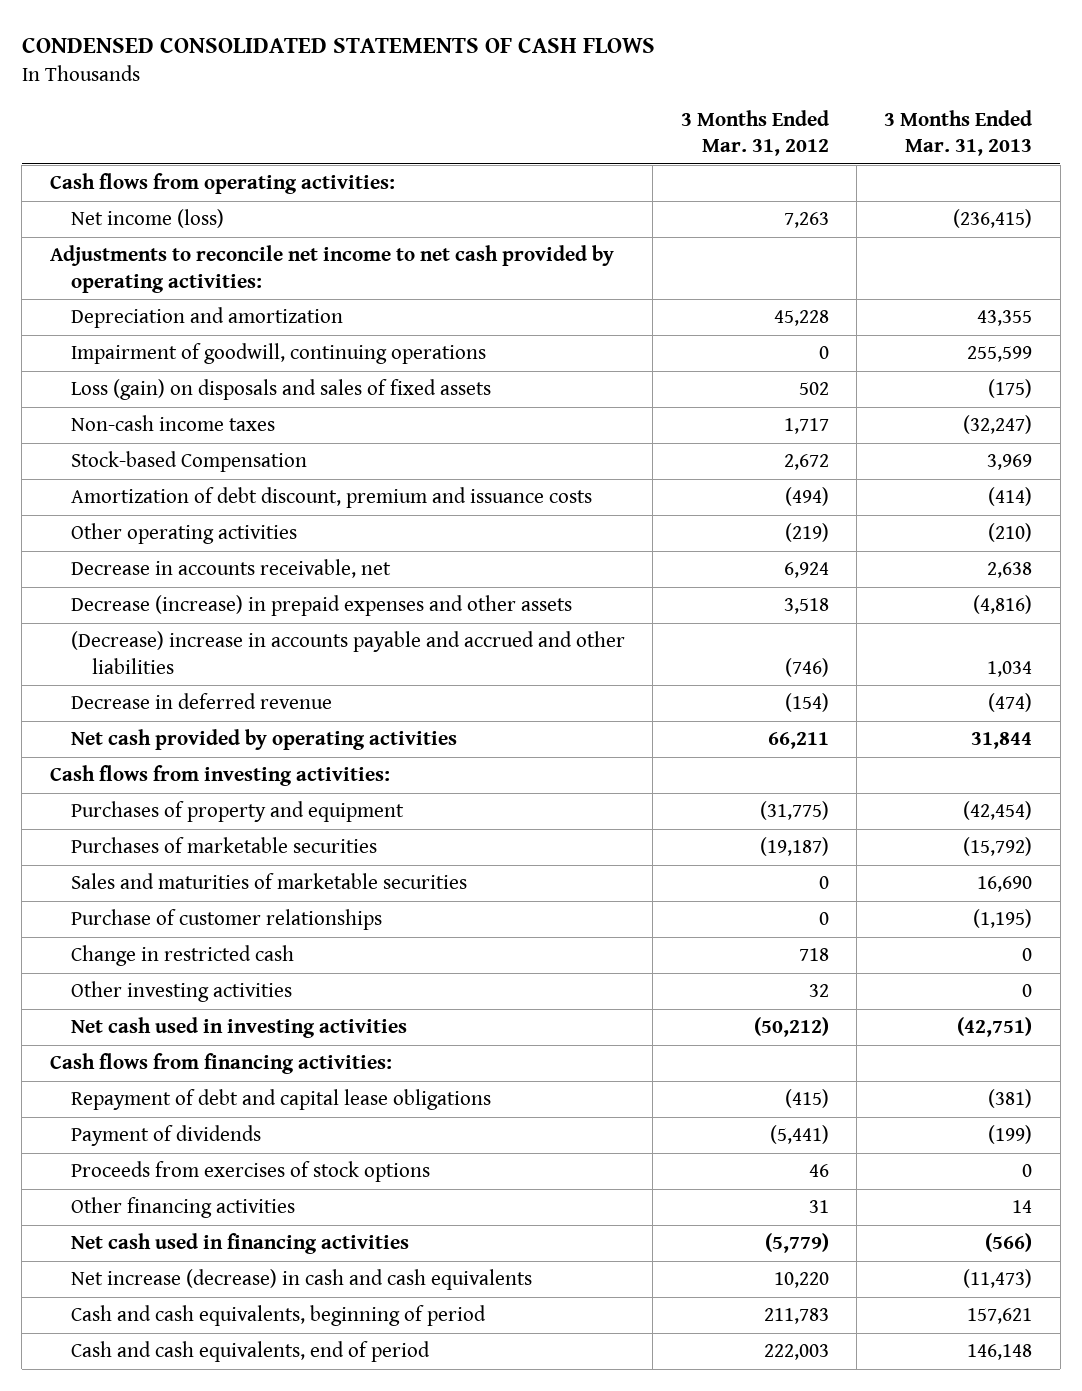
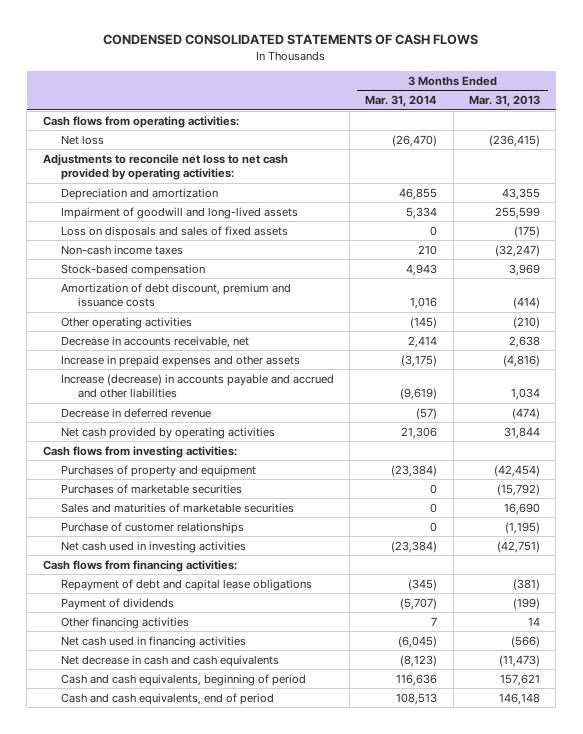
[680,109,829,157] 3 Months Ended Mar. 31, 2012 -> none
none -> [365,95,438,108] Mar. 31, 2014
[70,209,224,229] Net income (loss) -> [60,134,104,145] Net loss
[49,245,614,293] Adjustments to reconcile net income to net cash provided by operating activities: -> [42,153,288,181] Adjustments to reconcile net loss to net cash provided by operating activities:
[70,343,486,365] Impairment of goodwill, continuing operations -> [60,206,298,219] Impairment of goodwill and long-lived assets
[70,379,491,401] Loss (gain) on disposals and sales of fixed assets -> [60,225,288,238] Loss on disposals and sales of fixed assets
[70,451,307,473] Stock-based Compensation -> [60,263,205,276] Stock-based compensation
[70,595,572,617] Decrease (increase) in prepaid expenses and other assets -> [60,354,300,367] Increase in prepaid expenses and other assets
[70,631,625,674] (Decrease) increase in accounts payable and accrued and other liabilities -> [60,373,334,399] Increase (decrease) in accounts payable and accrued and other liabilities
[70,945,294,967] Change in restricted cash -> none
[70,981,292,1003] Other investing activities -> none
[70,1161,430,1183] Proceeds from exercises of stock options -> none
[70,1269,532,1291] Net increase (decrease) in cash and cash equivalents -> [60,654,279,667] Net decrease in cash and cash equivalents

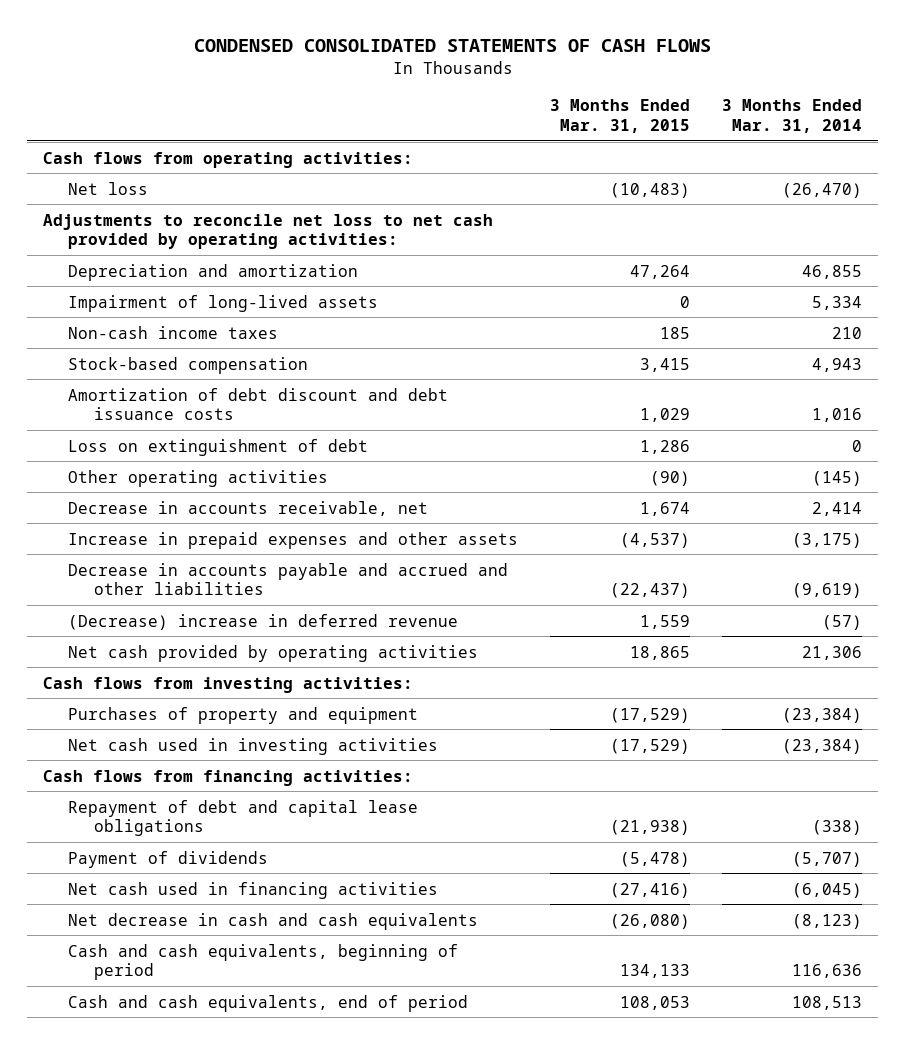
[468,95,540,108] Mar. 31, 2013 -> none
none -> [550,99,691,133] 3 Months Ended Mar. 31, 2015
[60,225,288,238] Loss on disposals and sales of fixed assets -> none
[60,206,298,219] Impairment of goodwill and long-lived assets -> [68,294,379,312] Impairment of long-lived assets
[60,282,291,308] Amortization of debt discount, premium and issuance costs -> [68,387,449,420] Amortization of debt discount and debt issuance costs
none -> [68,438,369,456] Loss on extinguishment of debt
[60,373,334,399] Increase (decrease) in accounts payable and accrued and other liabilities -> [68,562,509,595] Decrease in accounts payable and accrued and other liabilities
[60,407,211,418] Decrease in deferred revenue -> [68,613,459,630] (Decrease) increase in deferred revenue
[60,483,242,494] Purchases of marketable securities -> none
[60,502,294,513] Sales and maturities of marketable securities -> none
[60,521,244,534] Purchase of customer relationships -> none
[408,578,438,591] (345) -> [812,819,863,835] (338)
[60,616,189,629] Other financing activities -> none

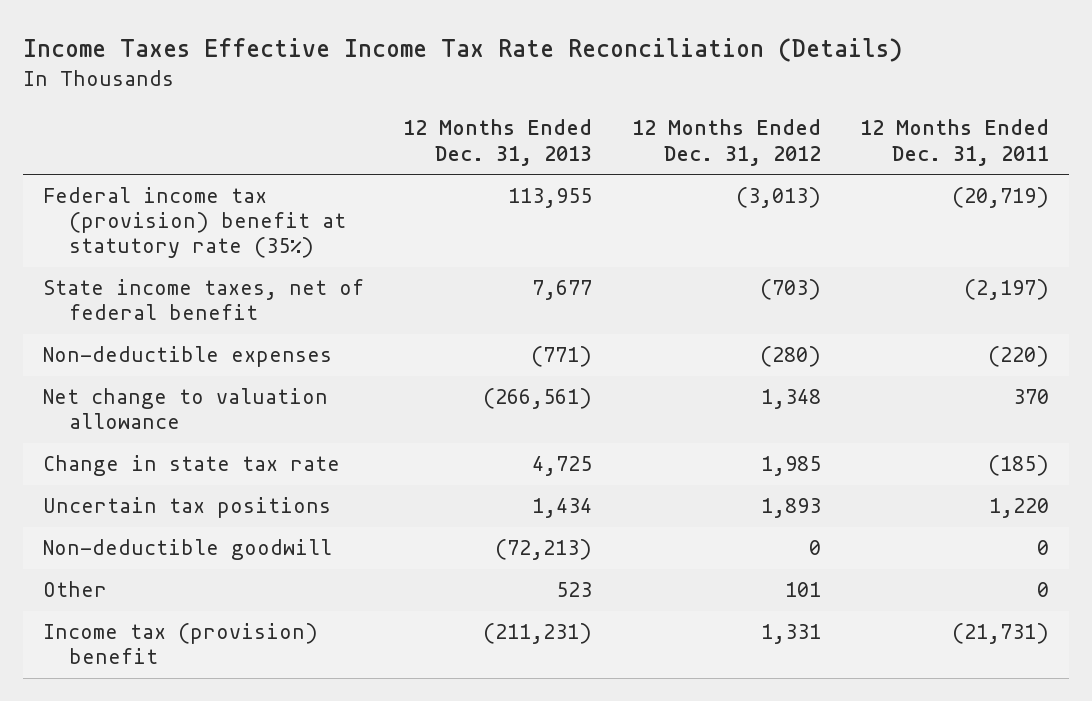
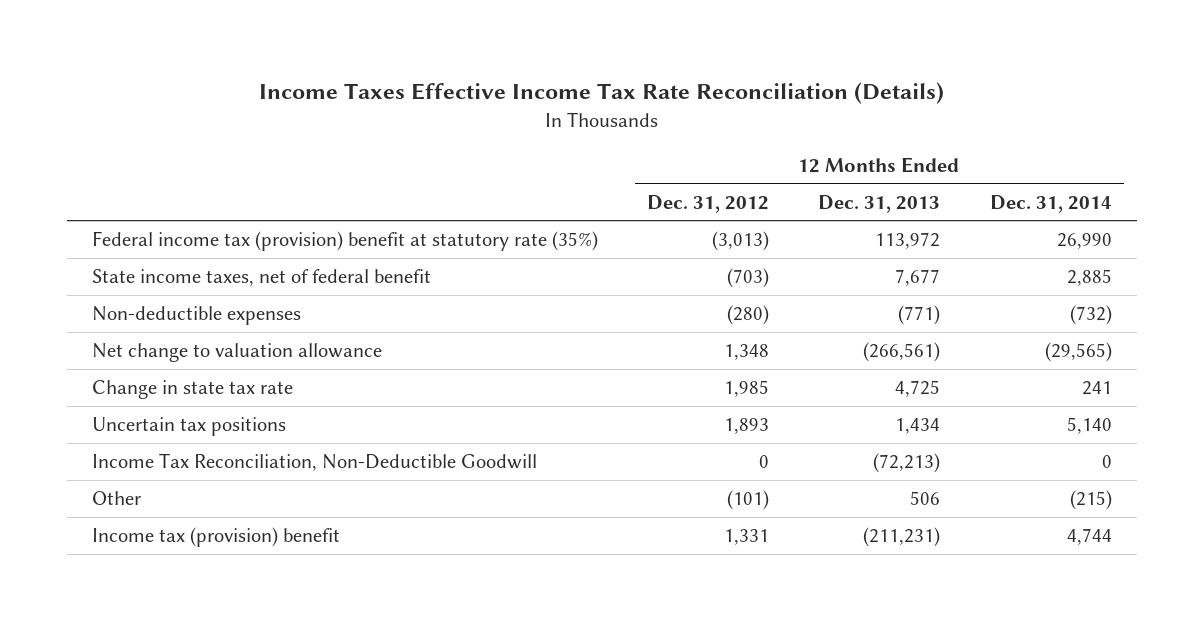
[859,119,1049,166] 12 Months Ended Dec. 31, 2011 -> none
none -> [989,194,1112,213] Dec. 31, 2014
[508,188,593,209] 113,955 -> [875,231,941,249] 113,972
[43,539,333,561] Non-deductible goodwill -> [91,452,537,471] Income Tax Reconciliation, Non-Deductible Goodwill
[556,582,593,598] 523 -> [910,490,941,505] 506
[784,582,821,598] 101 -> [727,489,770,510] (101)

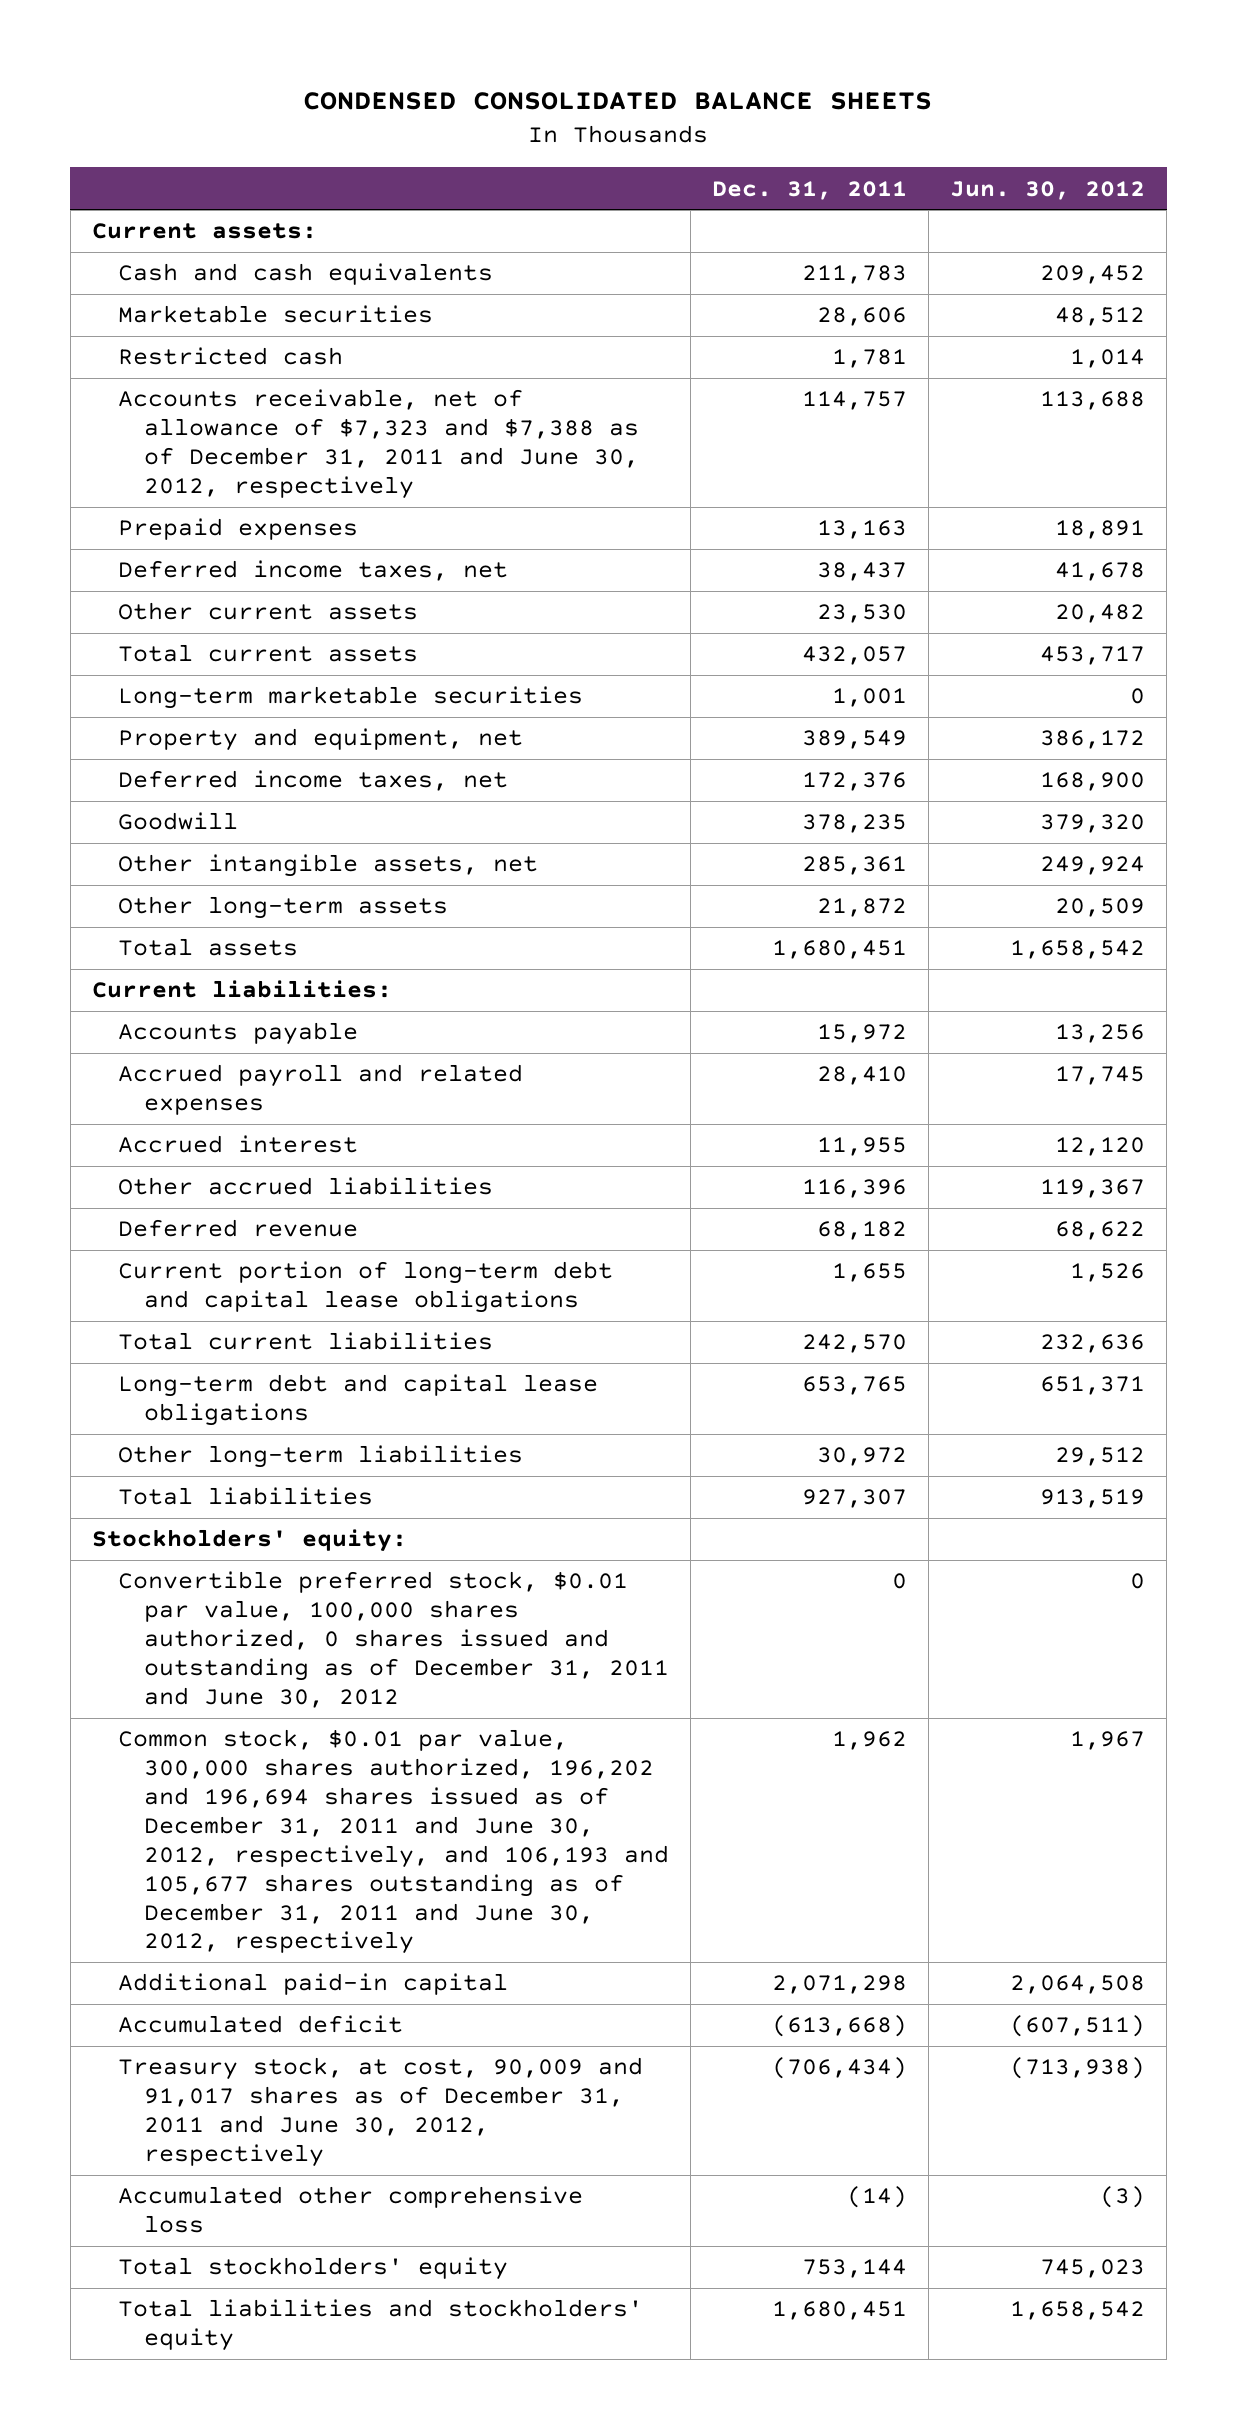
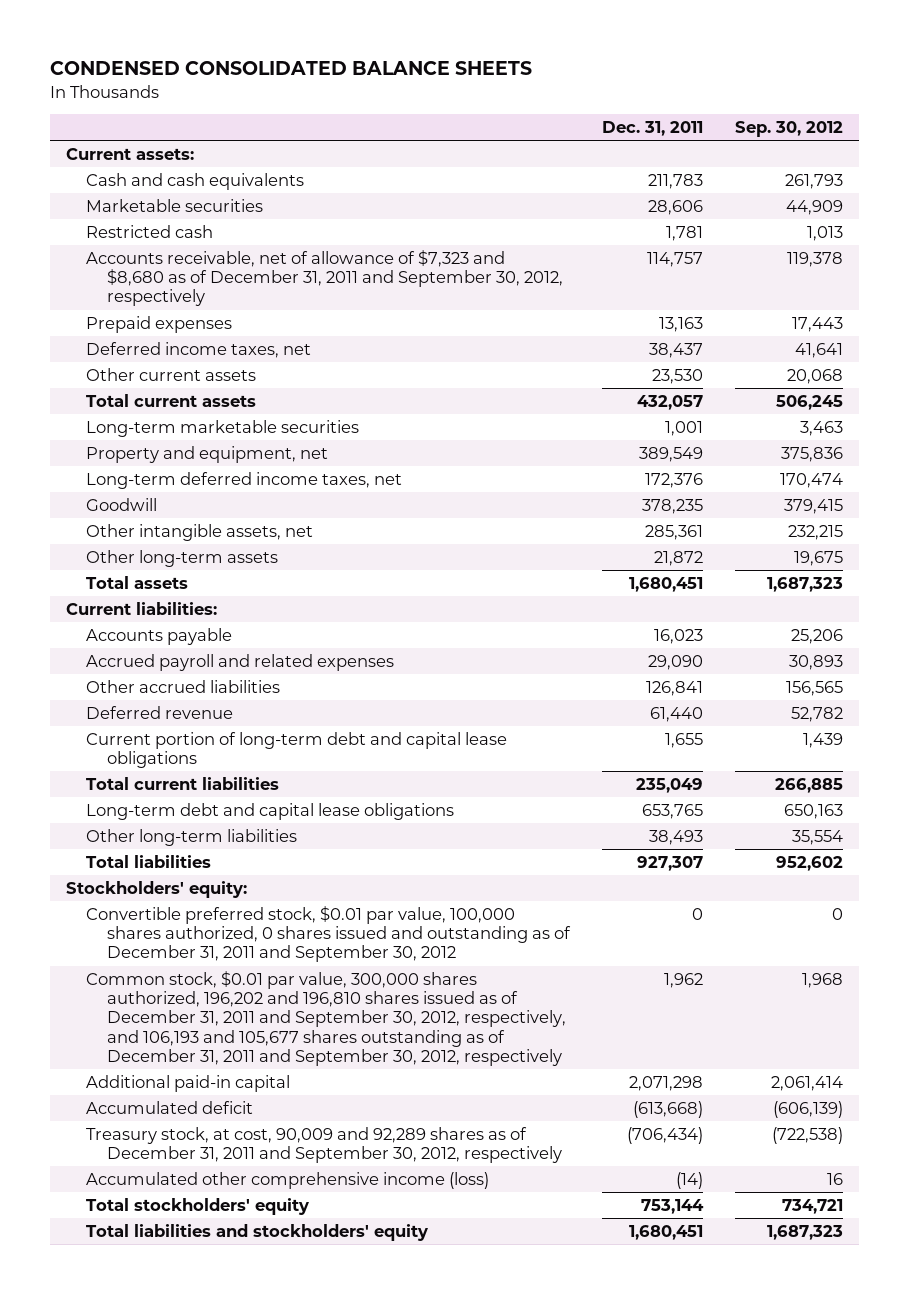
[950,180,1146,200] Jun. 30, 2012 -> none
none -> [735,120,844,137] Sep. 30, 2012
[118,389,640,499] Accounts receivable, net of allowance of $7,323 and $7,388 as of December 31, 2011 and June 30, 2012, respectively -> [86,249,564,307] Accounts receivable, net of allowance of $7,323 and $8,680 as of December 31, 2011 and September 30, 2012, respectively
[118,770,509,792] Deferred income taxes, net -> [86,471,403,489] Long-term deferred income taxes, net
[118,1135,359,1154] Accrued interest -> none
[817,1024,908,1044] 15,972 -> [654,628,704,644] 16,023
[817,1066,908,1086] 28,410 -> [648,654,704,670] 29,090
[802,1179,908,1199] 116,396 -> [646,680,704,696] 126,841
[817,1221,908,1241] 68,182 -> [650,706,704,722] 61,440
[802,1334,908,1354] 242,570 -> [636,777,704,793] 235,049
[817,1447,908,1467] 30,972 -> [649,829,704,845] 38,493
[118,1571,670,1708] Convertible preferred stock, $0.01 par value, 100,000 shares authorized, 0 shares issued and outstanding as of December 31, 2011 and June 30, 2012 -> [86,905,572,963] Convertible preferred stock, $0.01 par value, 100,000 shares authorized, 0 shares issued and outstanding as of December 31, 2011 and September 30, 2012
[118,1729,670,1955] Common stock, $0.01 par value, 300,000 shares authorized, 196,202 and 196,694 shares issued as of December 31, 2011 and June 30, 2012, respectively, and 106,193 and 105,677 shares outstanding as of December 31, 2011 and June 30, 2012, respectively -> [86,970,567,1067] Common stock, $0.01 par value, 300,000 shares authorized, 196,202 and 196,810 shares issued as of December 31, 2011 and September 30, 2012, respectively, and 106,193 and 105,677 shares outstanding as of December 31, 2011 and September 30, 2012, respectively
[118,2057,644,2167] Treasury stock, at cost, 90,009 and 91,017 shares as of December 31, 2011 and June 30, 2012, respectively -> [86,1126,563,1164] Treasury stock, at cost, 90,009 and 92,289 shares as of December 31, 2011 and September 30, 2012, respectively
[118,2186,584,2234] Accumulated other comprehensive loss -> [86,1171,490,1189] Accumulated other comprehensive income (loss)

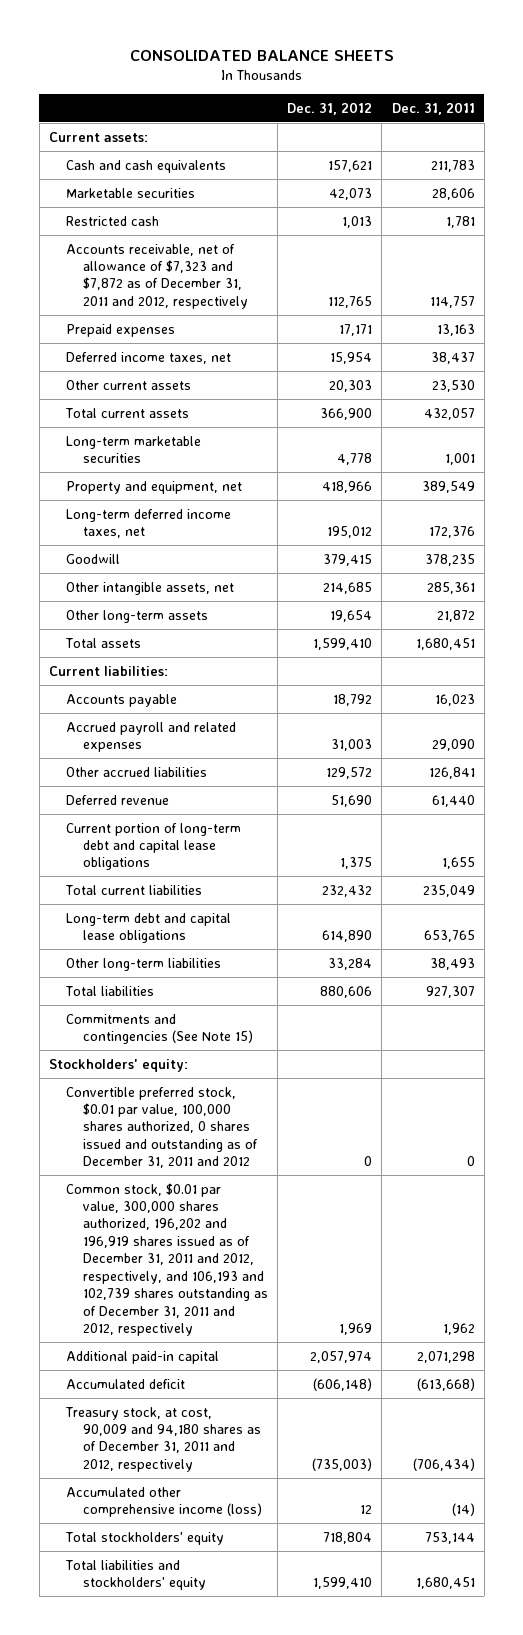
[49,61,532,76] CONDENSED CONSOLIDATED BALANCE SHEETS -> [129,50,394,62] CONSOLIDATED BALANCE SHEETS
[735,120,844,137] Sep. 30, 2012 -> none
none -> [287,102,373,116] Dec. 31, 2012
[86,249,564,307] Accounts receivable, net of allowance of $7,323 and $8,680 as of December 31, 2011 and September 30, 2012, respectively -> [65,243,248,309] Accounts receivable, net of allowance of $7,323 and $7,872 as of December 31, 2011 and 2012, respectively
none -> [65,1013,253,1045] Commitments and contingencies (See Note 15)
[86,905,572,963] Convertible preferred stock, $0.01 par value, 100,000 shares authorized, 0 shares issued and outstanding as of December 31, 2011 and September 30, 2012 -> [65,1086,258,1169] Convertible preferred stock, $0.01 par value, 100,000 shares authorized, 0 shares issued and outstanding as of December 31, 2011 and 2012
[86,970,567,1067] Common stock, $0.01 par value, 300,000 shares authorized, 196,202 and 196,810 shares issued as of December 31, 2011 and September 30, 2012, respectively, and 106,193 and 105,677 shares outstanding as of December 31, 2011 and September 30, 2012, respectively -> [65,1182,268,1337] Common stock, $0.01 par value, 300,000 shares authorized, 196,202 and 196,919 shares issued as of December 31, 2011 and 2012, respectively, and 106,193 and 102,739 shares outstanding as of December 31, 2011 and 2012, respectively
[86,1126,563,1164] Treasury stock, at cost, 90,009 and 92,289 shares as of December 31, 2011 and September 30, 2012, respectively -> [64,1406,261,1472] Treasury stock, at cost, 90,009 and 94,180 shares as of December 31, 2011 and 2012, respectively

